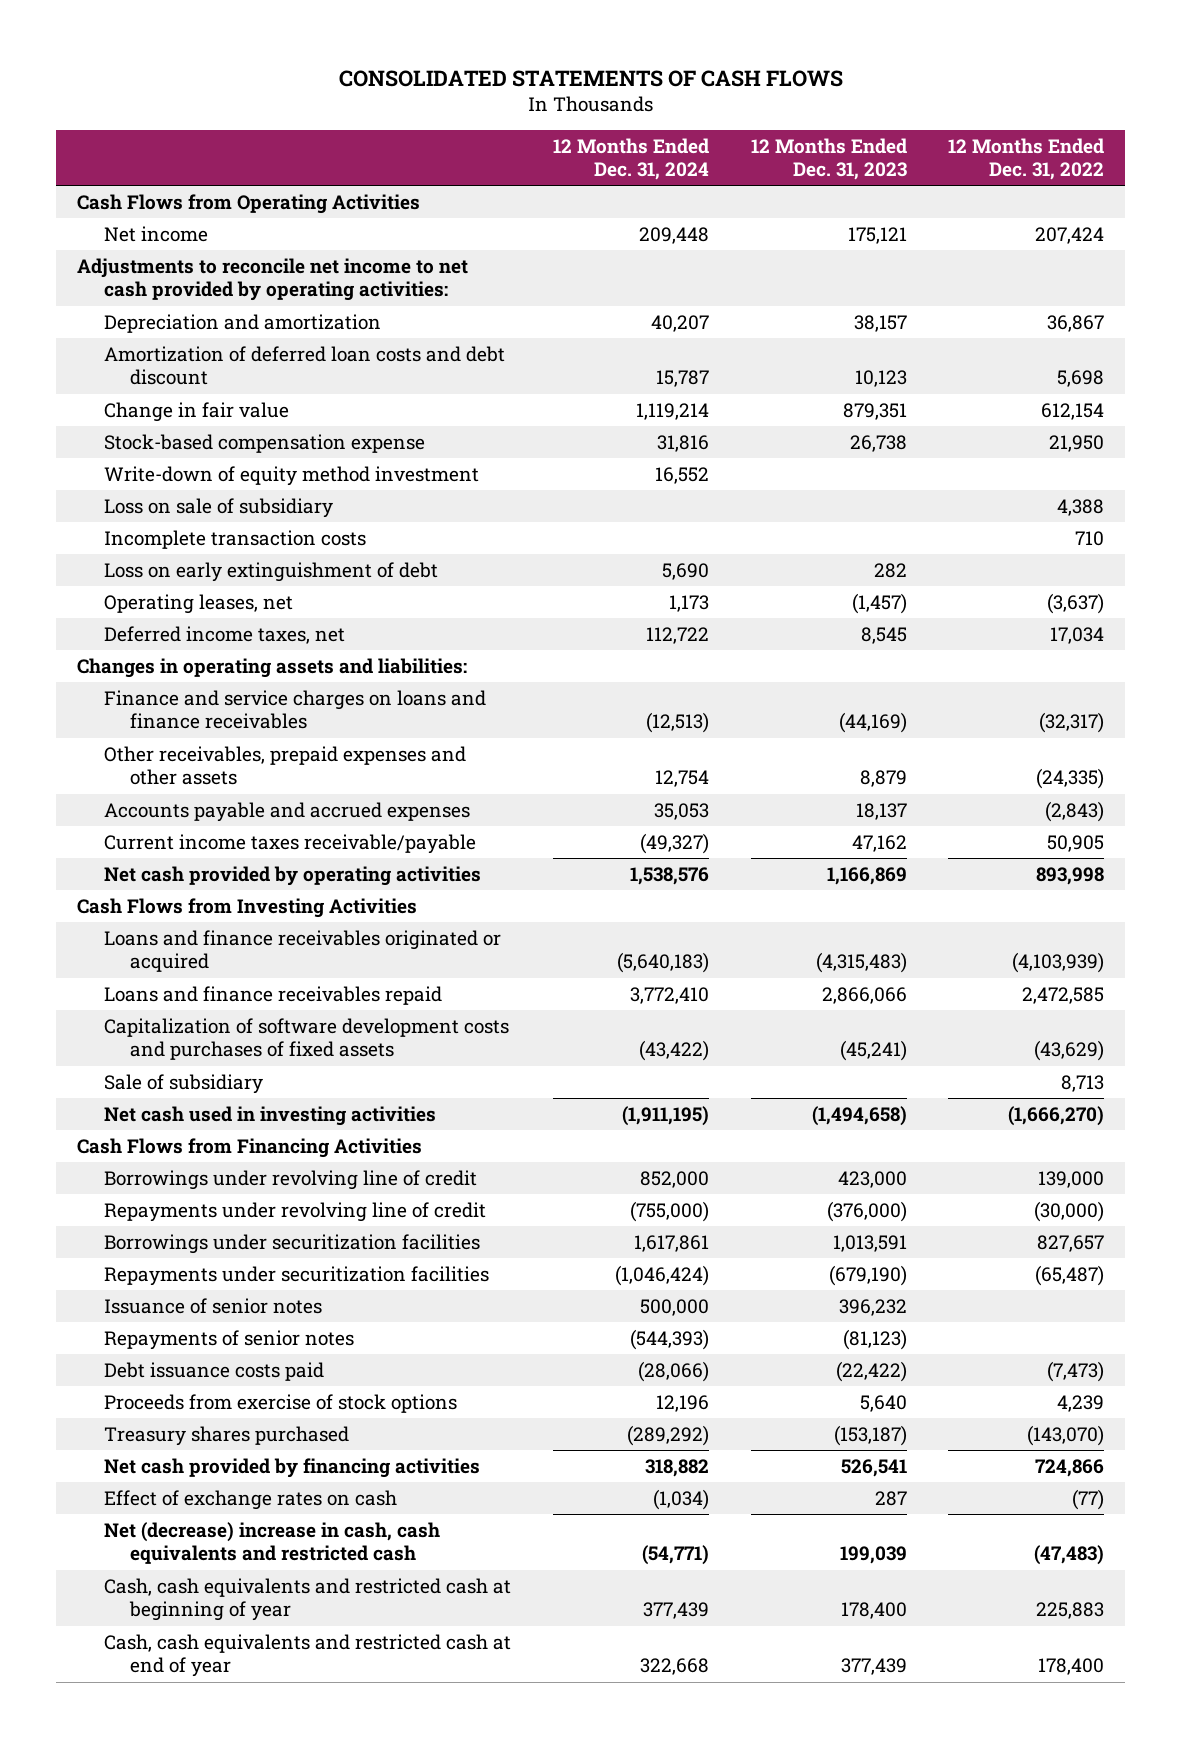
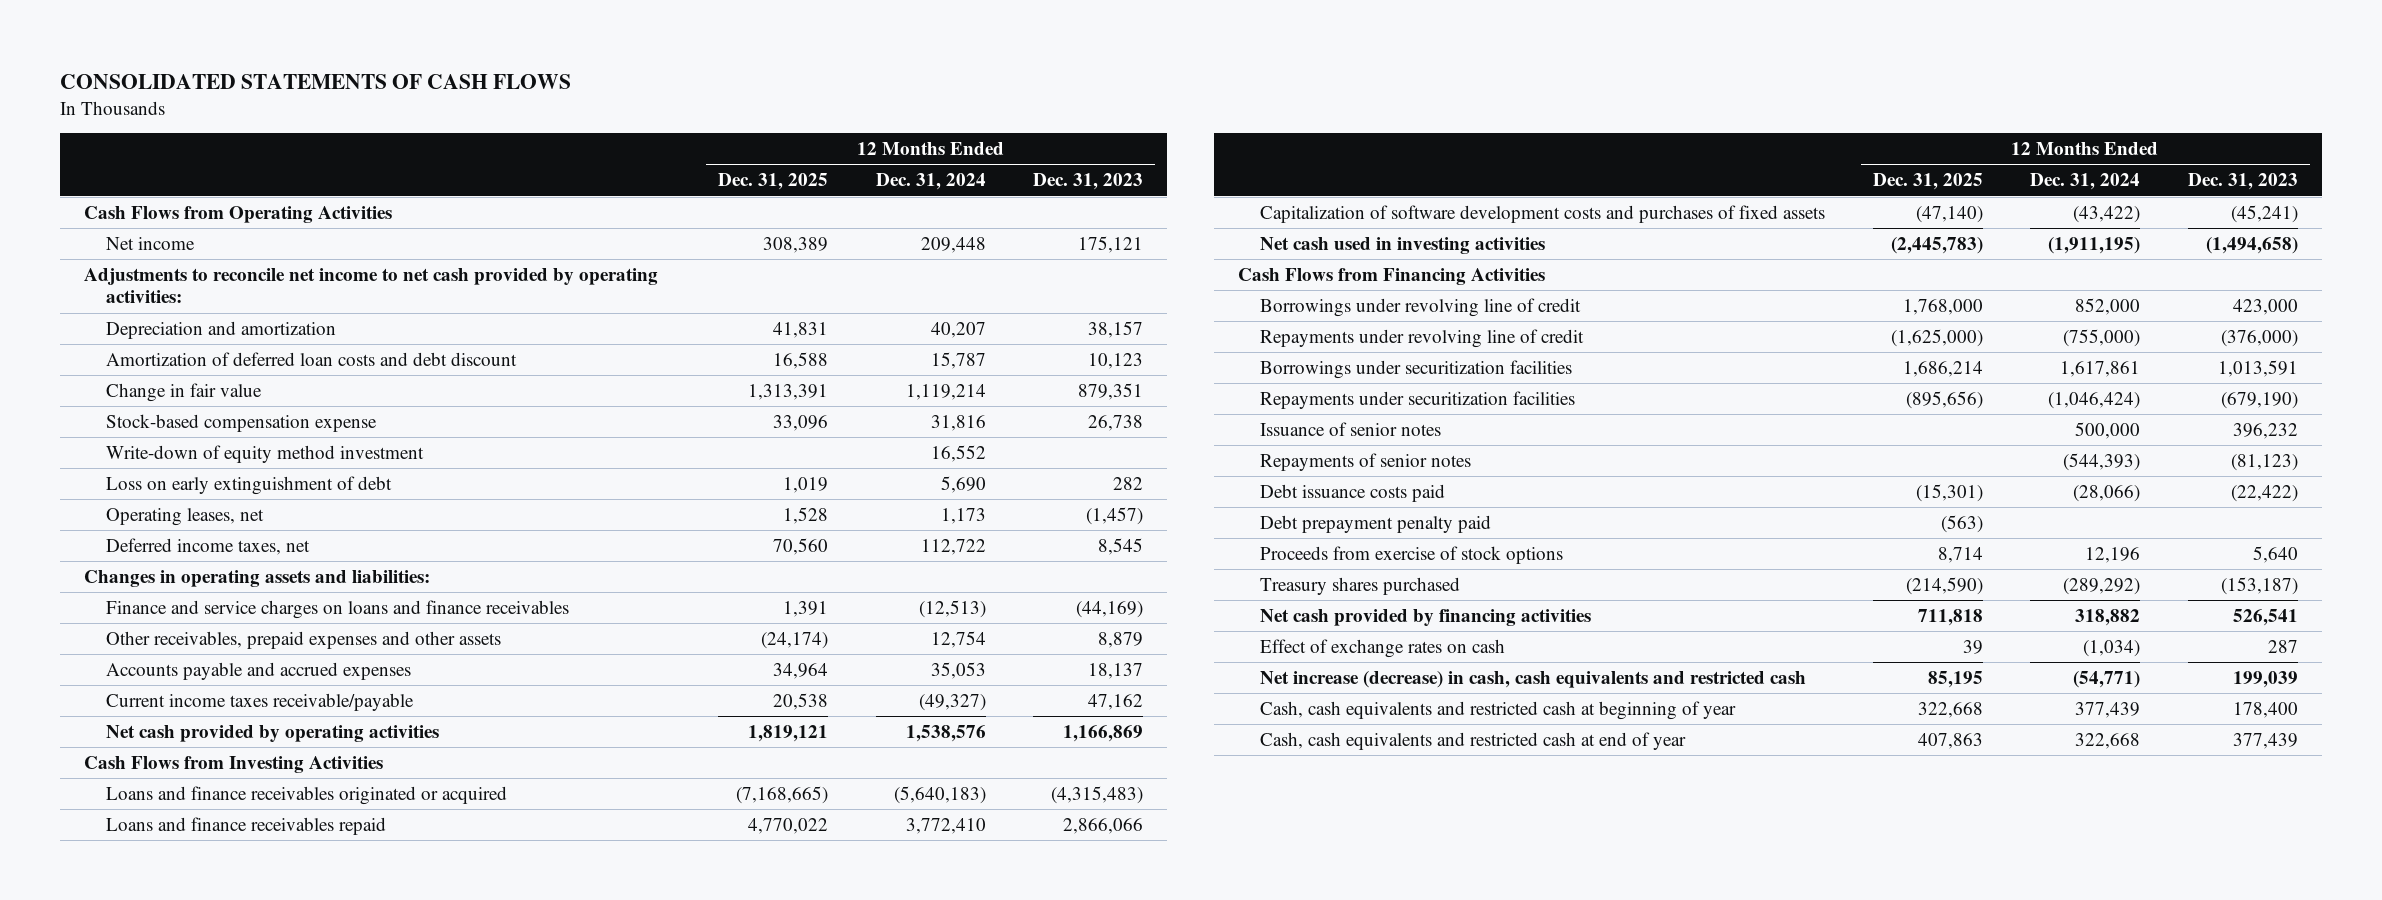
[948,137,1105,180] 12 Months Ended Dec. 31, 2022 -> none
none -> [718,173,829,191] Dec. 31, 2025
[103,497,333,518] Loss on sale of subsidiary -> none
[103,529,366,549] Incomplete transaction costs -> none
[103,1073,263,1094] Sale of subsidiary -> none
none -> [1260,514,1492,533] Debt prepayment penalty paid
[103,1521,440,1565] Net (decrease) increase in cash, cash equivalents and restricted cash -> [1260,670,1807,688] Net increase (decrease) in cash, cash equivalents and restricted cash

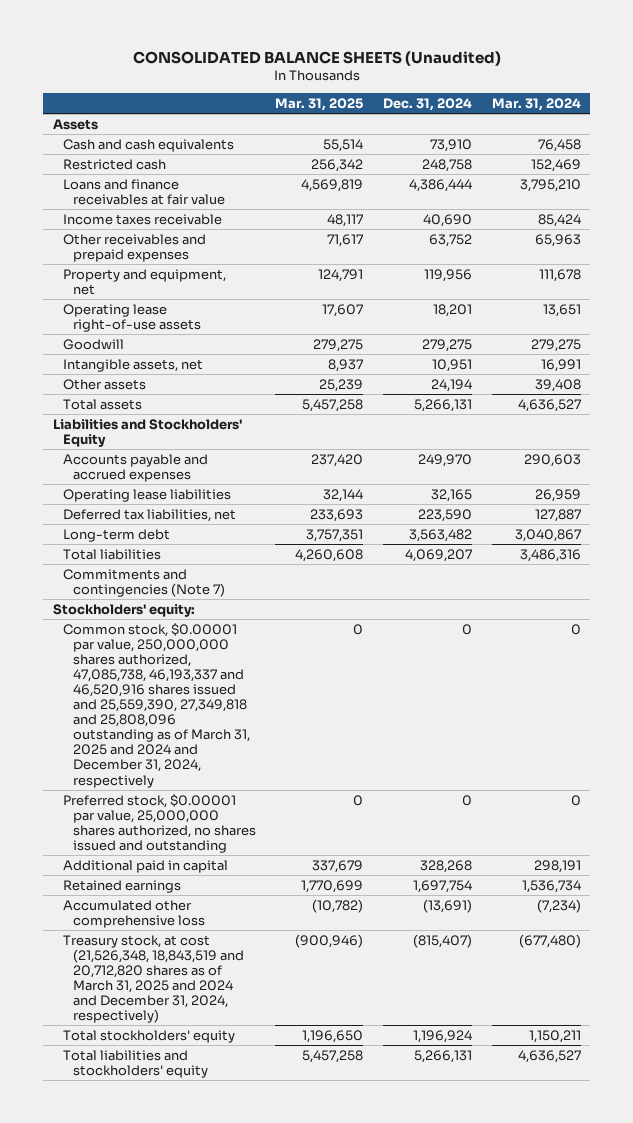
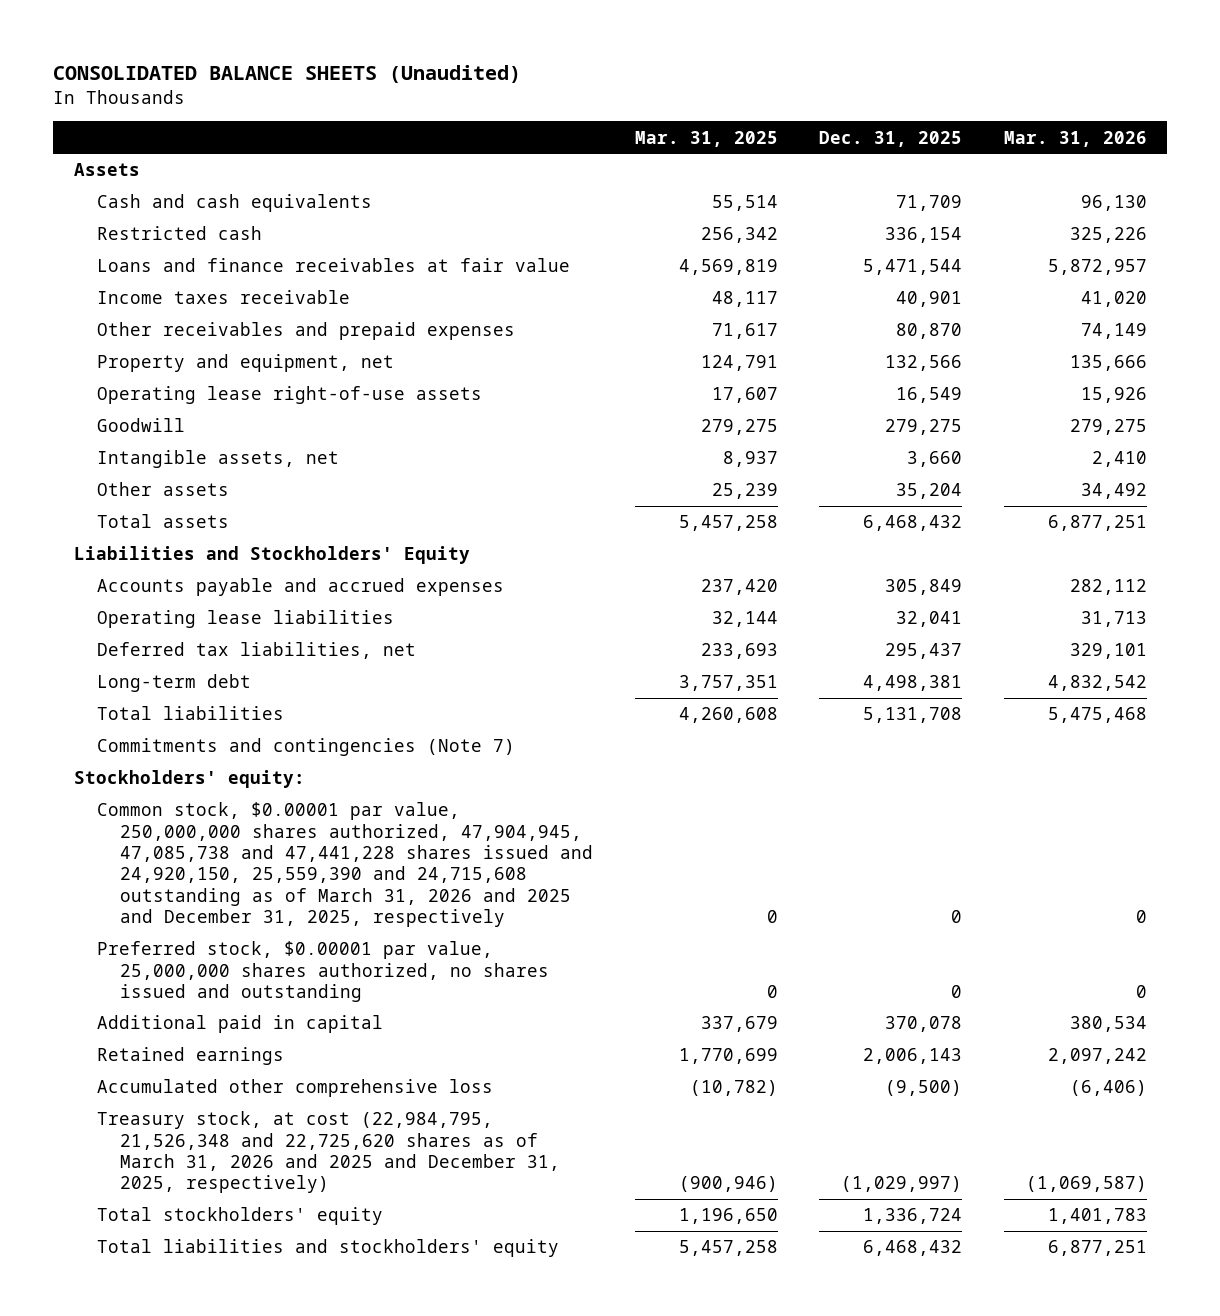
[382,98,472,112] Dec. 31, 2024 -> none
[491,98,581,112] Mar. 31, 2024 -> none
none -> [819,130,963,147] Dec. 31, 2025
none -> [1003,130,1147,147] Mar. 31, 2026
[62,622,250,788] Common stock, $0.00001 par value, 250,000,000 shares authorized, 47,085,738, 46,193,337 and 46,520,916 shares issued and 25,559,390, 27,349,818 and 25,808,096 outstanding as of March 31, 2025 and 2024 and December 31, 2024, respectively -> [96,802,594,928] Common stock, $0.00001 par value, 250,000,000 shares authorized, 47,904,945, 47,085,738 and 47,441,228 shares issued and 24,920,150, 25,559,390 and 24,715,608 outstanding as of March 31, 2026 and 2025 and December 31, 2025, respectively
[62,934,244,1024] Treasury stock, at cost (21,526,348, 18,843,519 and 20,712,820 shares as of March 31, 2025 and 2024 and December 31, 2024, respectively) -> [96,1111,561,1194] Treasury stock, at cost (22,984,795, 21,526,348 and 22,725,620 shares as of March 31, 2026 and 2025 and December 31, 2025, respectively)

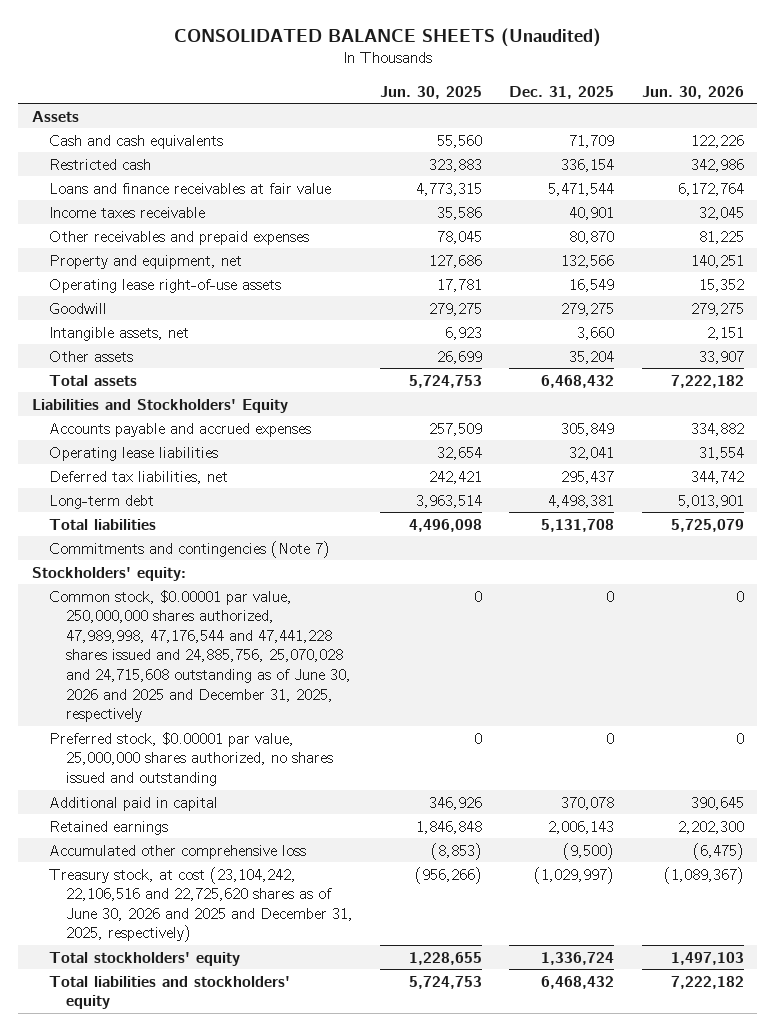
[634,130,778,147] Mar. 31, 2025 -> none
[1003,130,1147,147] Mar. 31, 2026 -> none
none -> [380,85,483,99] Jun. 30, 2025
none -> [641,85,744,99] Jun. 30, 2026
[96,802,594,928] Common stock, $0.00001 par value, 250,000,000 shares authorized, 47,904,945, 47,085,738 and 47,441,228 shares issued and 24,920,150, 25,559,390 and 24,715,608 outstanding as of March 31, 2026 and 2025 and December 31, 2025, respectively -> [49,589,352,723] Common stock, $0.00001 par value, 250,000,000 shares authorized, 47,989,998, 47,176,544 and 47,441,228 shares issued and 24,885,756, 25,070,028 and 24,715,608 outstanding as of June 30, 2026 and 2025 and December 31, 2025, respectively
[96,1111,561,1194] Treasury stock, at cost (22,984,795, 21,526,348 and 22,725,620 shares as of March 31, 2026 and 2025 and December 31, 2025, respectively) -> [49,866,354,943] Treasury stock, at cost (23,104,242, 22,106,516 and 22,725,620 shares as of June 30, 2026 and 2025 and December 31, 2025, respectively)

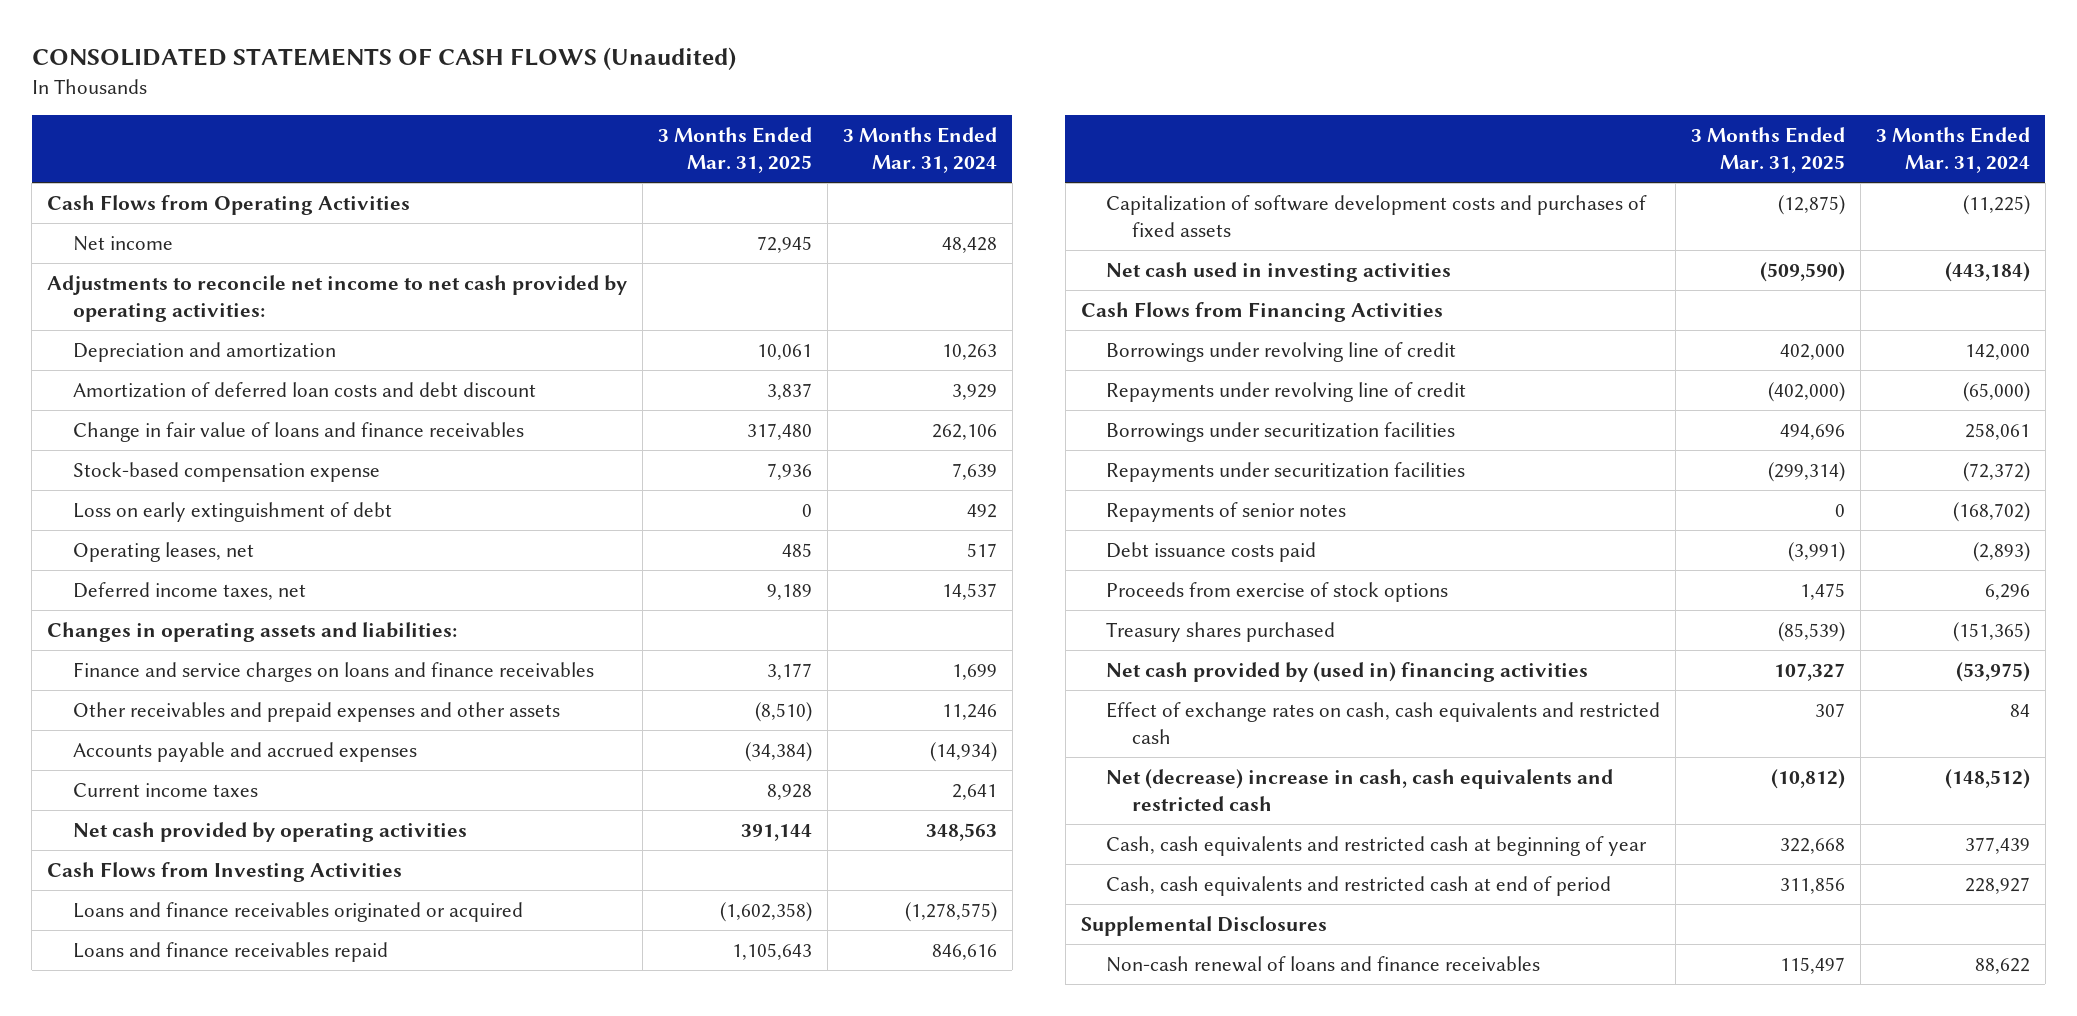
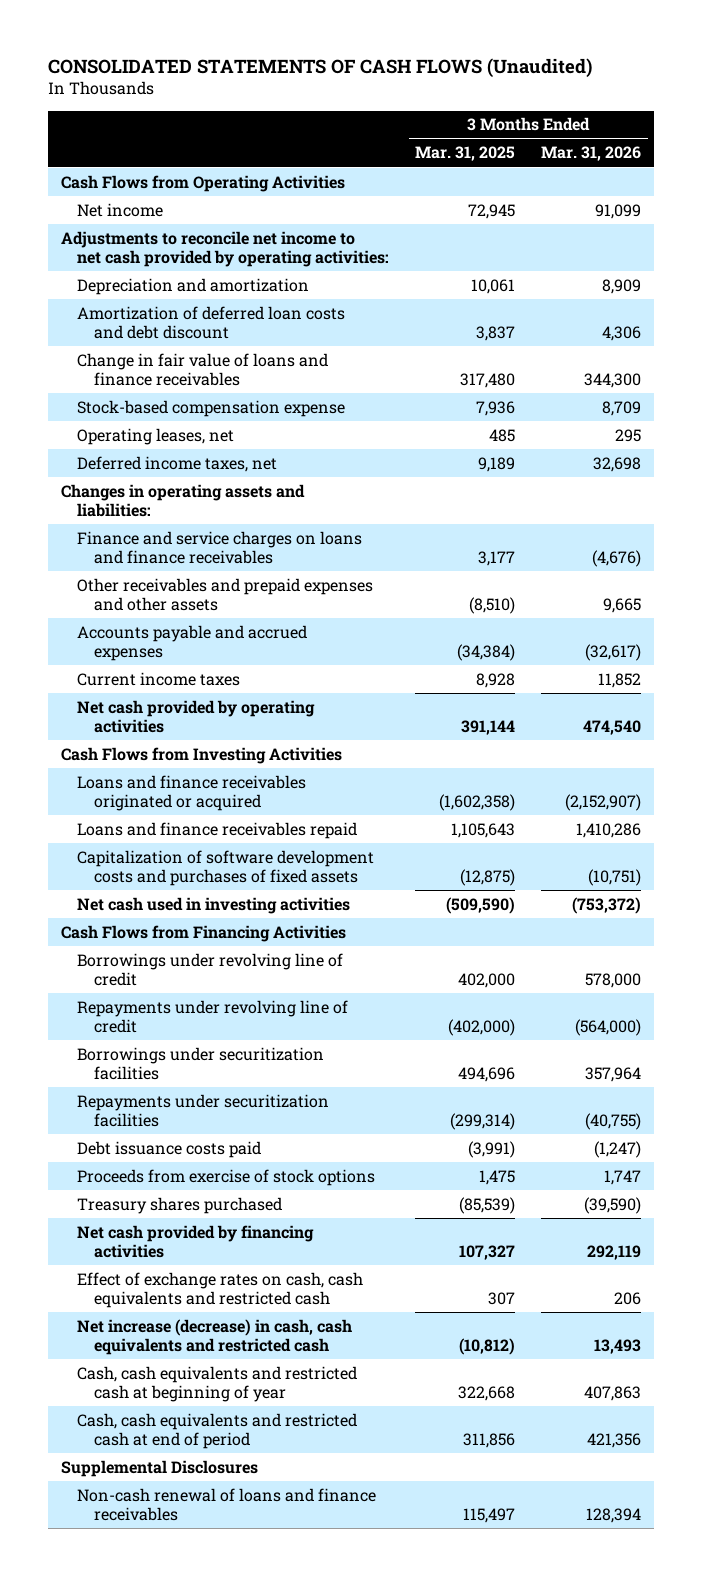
[842,126,997,174] 3 Months Ended Mar. 31, 2024 -> none
none -> [541,146,642,162] Mar. 31, 2026
[73,501,393,522] Loss on early extinguishment of debt -> none
[1106,501,1347,522] Repayments of senior notes -> none
[1106,661,1589,682] Net cash provided by (used in) financing activities -> [77,1224,315,1258] Net cash provided by financing activities
[1106,768,1614,812] Net (decrease) increase in cash, cash equivalents and restricted cash -> [77,1318,353,1355] Net increase (decrease) in cash, cash equivalents and restricted cash

